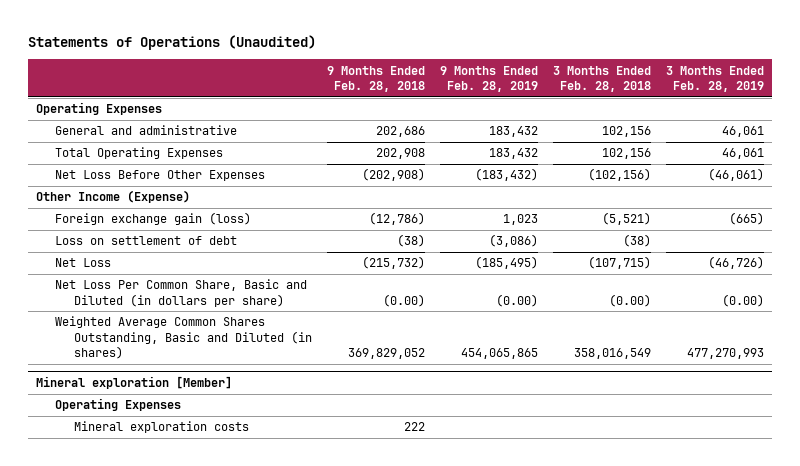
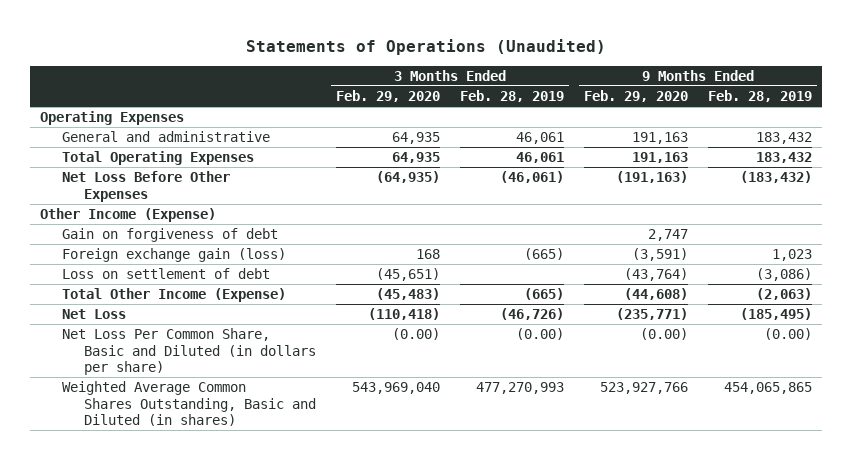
[326,65,425,93] 9 Months Ended Feb. 28, 2018 -> none
[552,65,651,93] 3 Months Ended Feb. 28, 2018 -> none
none -> [335,90,440,103] Feb. 29, 2020
none -> [584,90,689,103] Feb. 29, 2020
none -> [62,228,279,243] Gain on forgiveness of debt
none -> [62,288,287,303] Total Other Income (Expense)
[35,376,232,390] Mineral exploration [Member] -> none
[54,398,181,412] Operating Expenses -> none
[73,421,249,434] Mineral exploration costs -> none

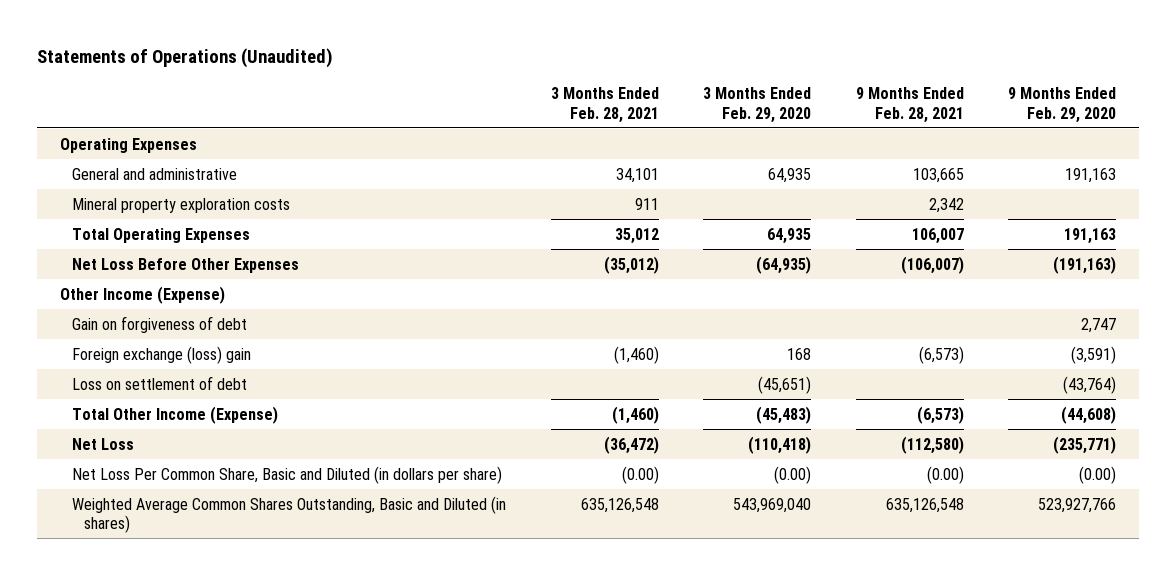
[460,90,565,103] Feb. 28, 2019 -> none
[708,90,813,103] Feb. 28, 2019 -> none
none -> [550,87,659,123] 3 Months Ended Feb. 28, 2021
none -> [855,87,964,123] 9 Months Ended Feb. 28, 2021
none -> [71,197,290,213] Mineral property exploration costs
[62,248,287,263] Foreign exchange gain (loss) -> [71,345,251,364] Foreign exchange (loss) gain

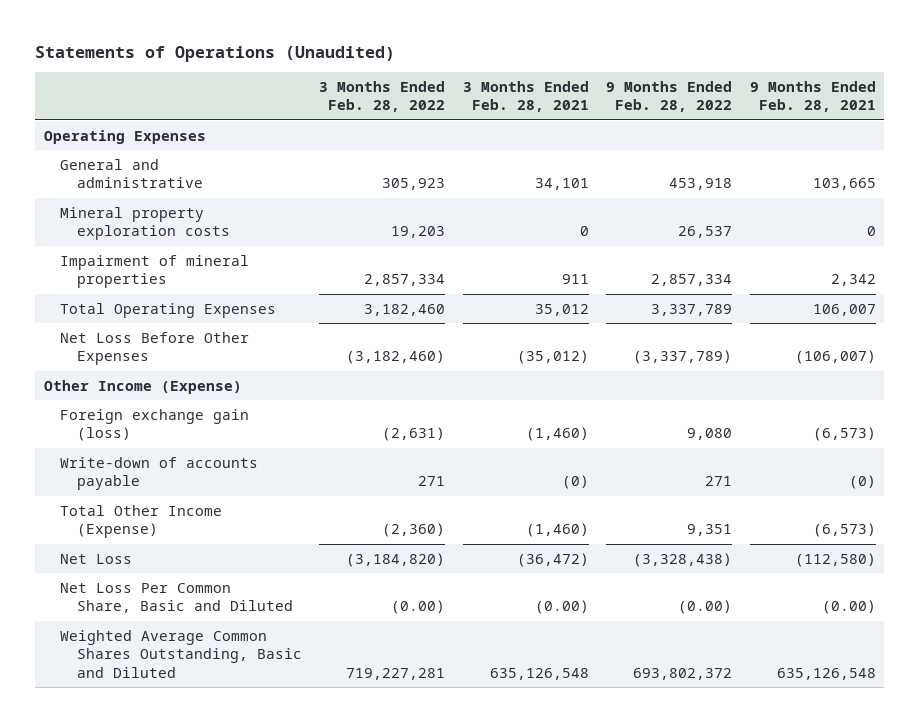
[703,87,812,123] 3 Months Ended Feb. 29, 2020 -> none
[1008,87,1117,123] 9 Months Ended Feb. 29, 2020 -> none
none -> [319,80,446,113] 3 Months Ended Feb. 28, 2022
none -> [606,80,733,113] 9 Months Ended Feb. 28, 2022
[634,197,659,210] 911 -> [579,226,589,237] 0
[928,197,964,213] 2,342 -> [866,226,876,237] 0
none -> [60,254,250,289] Impairment of mineral properties
[71,315,247,333] Gain on forgiveness of debt -> none
[71,375,247,390] Loss on settlement of debt -> none
[71,345,251,364] Foreign exchange (loss) gain -> [60,408,250,442] Foreign exchange gain (loss)
none -> [60,456,259,491] Write-down of accounts payable
[71,465,502,484] Net Loss Per Common Share, Basic and Diluted (in dollars per share) -> [60,582,293,614] Net Loss Per Common Share, Basic and Diluted
[71,495,506,533] Weighted Average Common Shares Outstanding, Basic and Diluted (in shares) -> [60,629,302,678] Weighted Average Common Shares Outstanding, Basic and Diluted

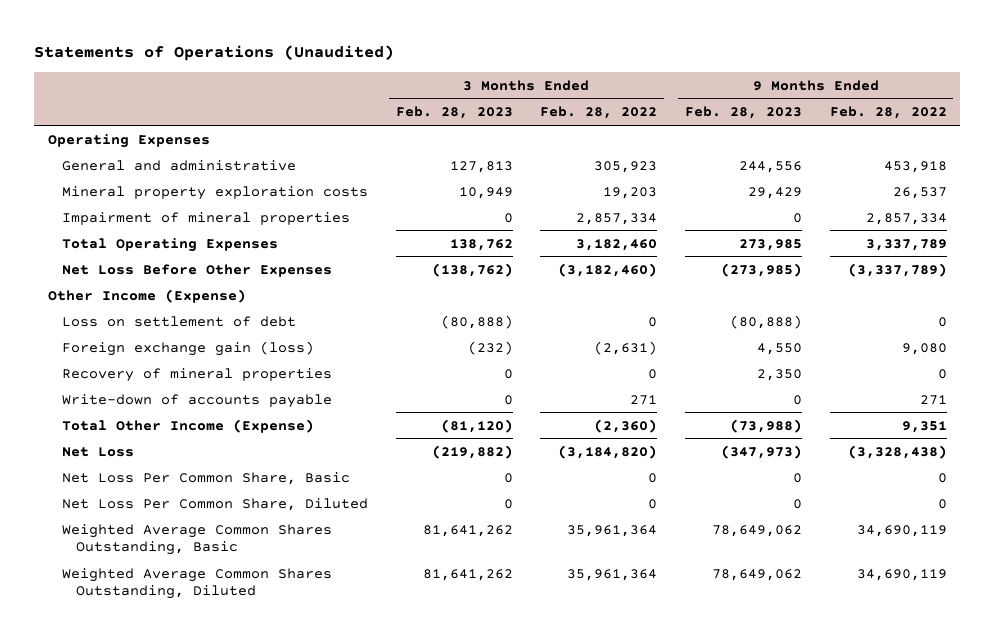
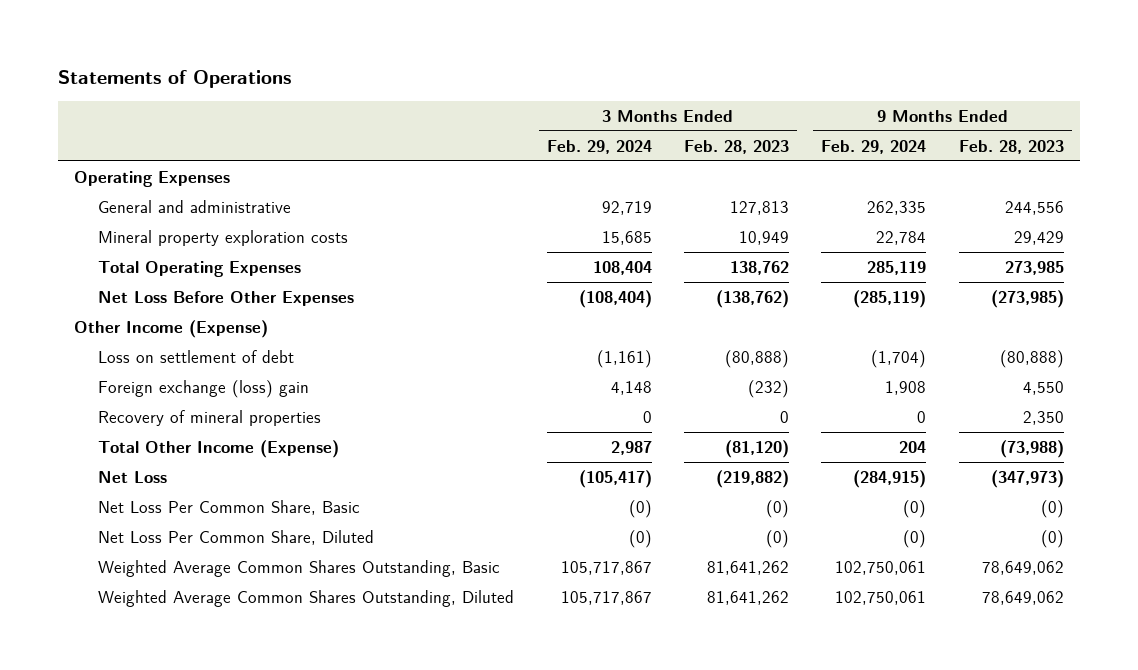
[34,45,395,62] Statements of Operations (Unaudited) -> [58,70,292,89] Statements of Operations
[540,106,658,120] Feb. 28, 2022 -> none
[829,106,947,120] Feb. 28, 2022 -> none
none -> [546,139,652,154] Feb. 29, 2024
none -> [821,139,927,154] Feb. 29, 2024
[61,211,350,225] Impairment of mineral properties -> none
[61,340,314,356] Foreign exchange gain (loss) -> [98,379,310,398] Foreign exchange (loss) gain
[61,393,332,408] Write-down of accounts payable -> none
[503,472,513,483] 0 -> [766,499,790,518] (0)
[792,472,802,483] 0 -> [1040,499,1064,518] (0)
[503,498,513,509] 0 -> [766,529,790,548] (0)
[792,498,802,509] 0 -> [1040,529,1064,548] (0)

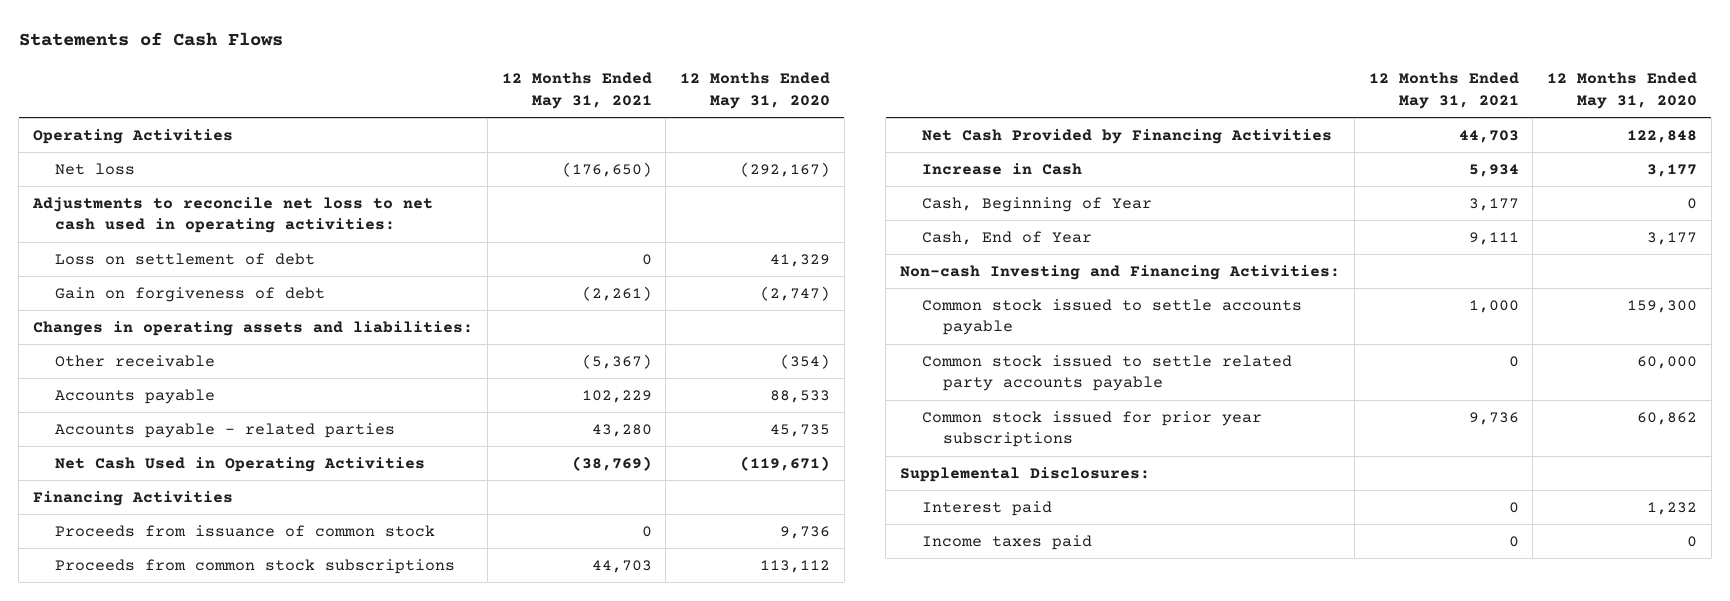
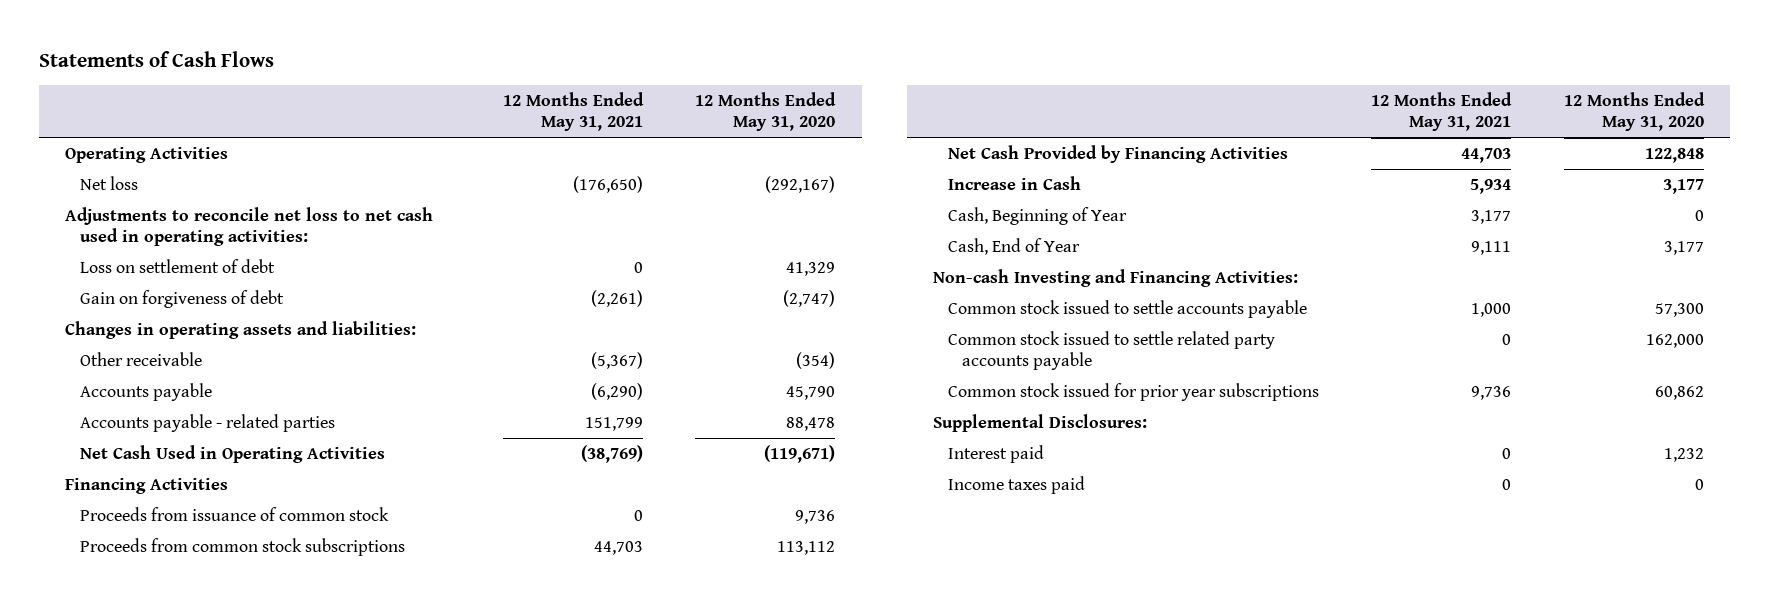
[581,390,652,404] 102,229 -> [590,383,643,401] (6,290)
[770,390,831,404] 88,533 -> [786,386,836,401] 45,790
[591,424,652,438] 43,280 -> [584,417,643,432] 151,799
[770,424,831,438] 45,735 -> [786,417,836,432] 88,478
[1627,300,1698,314] 159,300 -> [1654,303,1704,318] 57,300
[1637,356,1698,370] 60,000 -> [1645,334,1704,349] 162,000

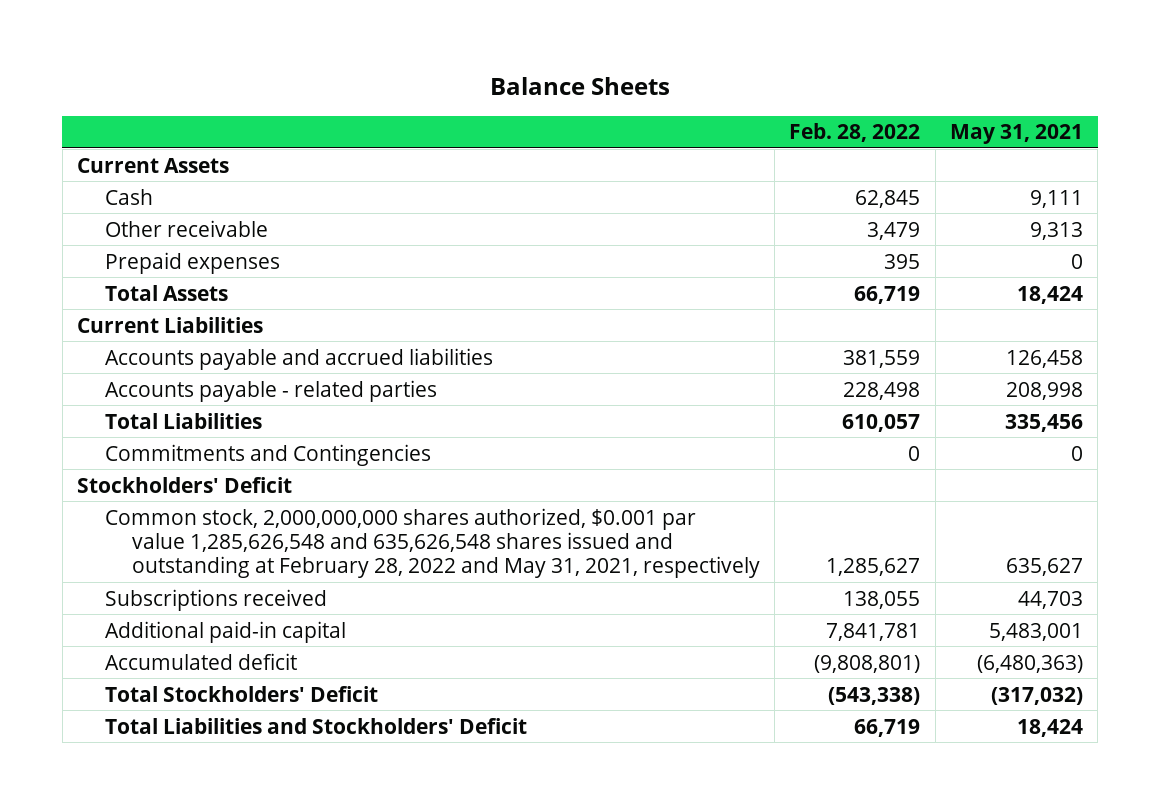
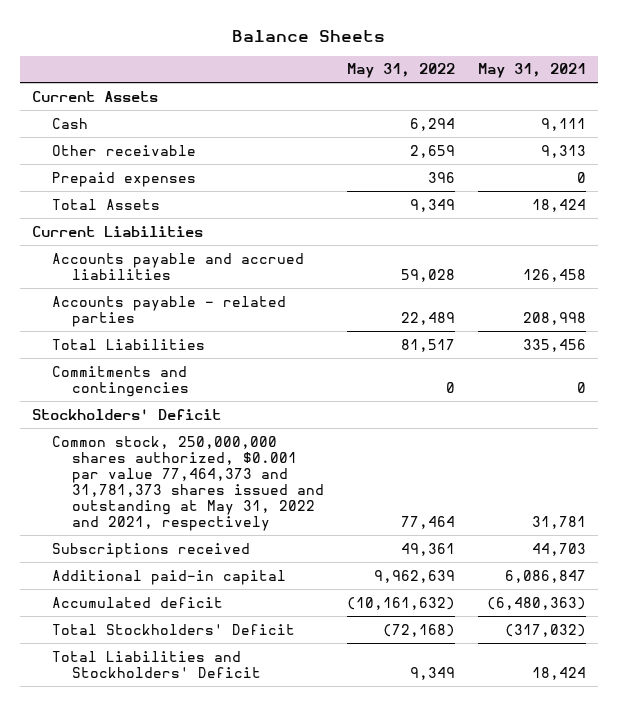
[789,123,921,143] Feb. 28, 2022 -> none
none -> [347,63,456,79] May 31, 2022
[104,443,431,466] Commitments and Contingencies -> [52,365,190,397] Commitments and contingencies
[104,507,760,579] Common stock, 2,000,000,000 shares authorized, $0.001 par value 1,285,626,548 and 635,626,548 shares issued and outstanding at February 28, 2022 and May 31, 2021, respectively -> [52,435,325,531] Common stock, 250,000,000 shares authorized, $0.001 par value 77,464,373 and 31,781,373 shares issued and outstanding at May 31, 2022 and 2021, respectively
[1006,558,1084,577] 635,627 -> [532,515,587,529] 31,781
[989,622,1084,641] 5,483,001 -> [505,569,587,583] 6,086,847

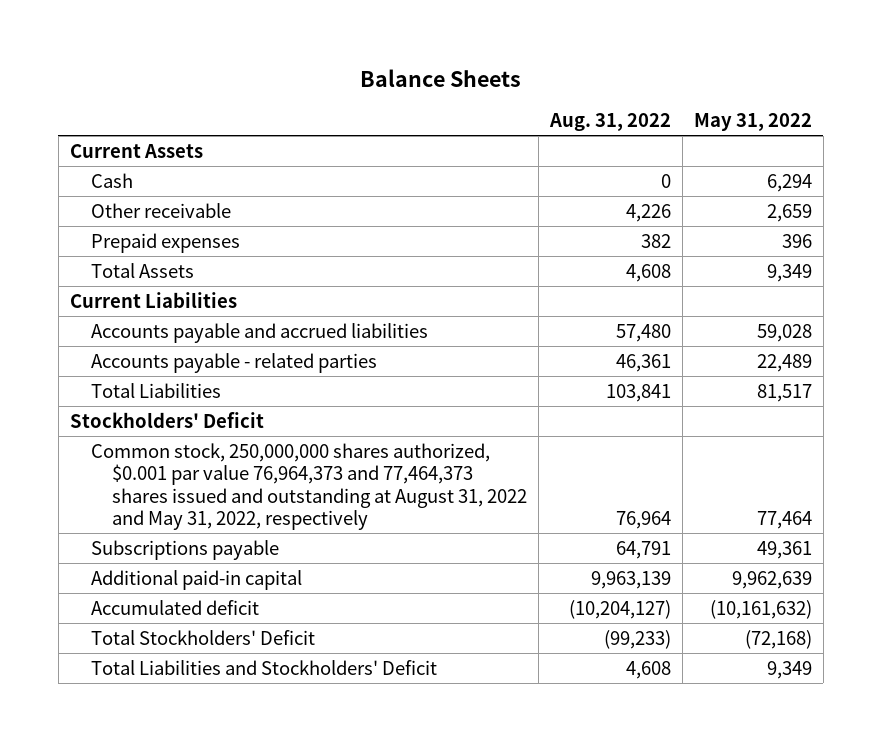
[478,63,587,79] May 31, 2021 -> none
none -> [548,113,671,132] Aug. 31, 2022
[52,365,190,397] Commitments and contingencies -> none
[52,435,325,531] Common stock, 250,000,000 shares authorized, $0.001 par value 77,464,373 and 31,781,373 shares issued and outstanding at May 31, 2022 and 2021, respectively -> [90,442,527,531] Common stock, 250,000,000 shares authorized, $0.001 par value 76,964,373 and 77,464,373 shares issued and outstanding at August 31, 2022 and May 31, 2022, respectively
[52,542,251,558] Subscriptions received -> [90,539,279,560] Subscriptions payable

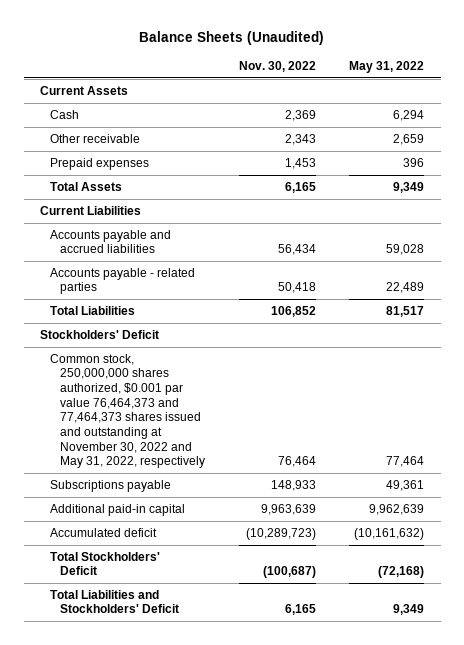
[359,69,521,88] Balance Sheets -> [139,31,325,46] Balance Sheets (Unaudited)
[548,113,671,132] Aug. 31, 2022 -> none
none -> [238,60,316,72] Nov. 30, 2022
[90,442,527,531] Common stock, 250,000,000 shares authorized, $0.001 par value 76,964,373 and 77,464,373 shares issued and outstanding at August 31, 2022 and May 31, 2022, respectively -> [50,353,206,469] Common stock, 250,000,000 shares authorized, $0.001 par value 76,464,373 and 77,464,373 shares issued and outstanding at November 30, 2022 and May 31, 2022, respectively

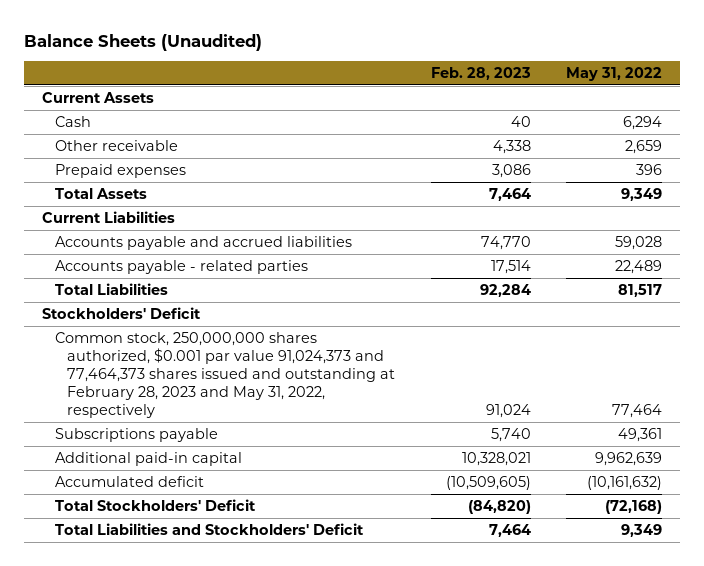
[238,60,316,72] Nov. 30, 2022 -> none
none -> [430,67,531,81] Feb. 28, 2023
[50,353,206,469] Common stock, 250,000,000 shares authorized, $0.001 par value 76,464,373 and 77,464,373 shares issued and outstanding at November 30, 2022 and May 31, 2022, respectively -> [54,331,396,418] Common stock, 250,000,000 shares authorized, $0.001 par value 91,024,373 and 77,464,373 shares issued and outstanding at February 28, 2023 and May 31, 2022, respectively

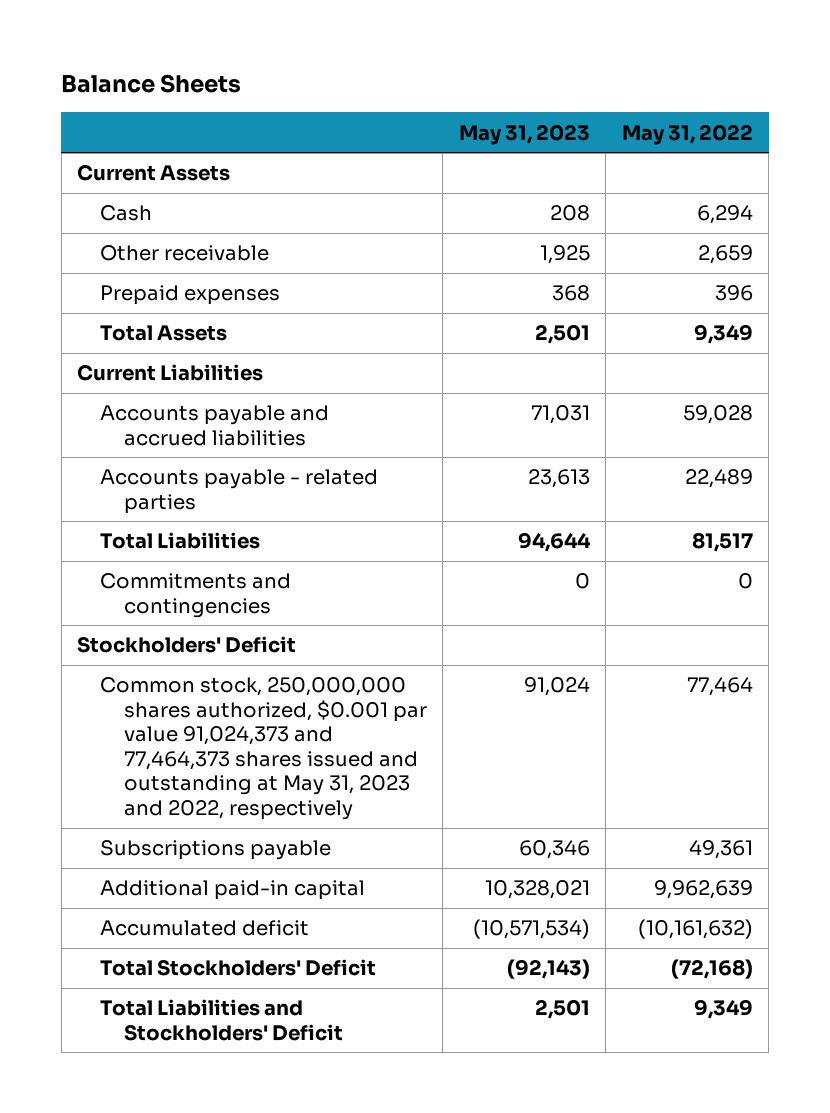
[24,33,263,51] Balance Sheets (Unaudited) -> [61,74,242,94] Balance Sheets
[430,67,531,81] Feb. 28, 2023 -> none
none -> [458,123,590,145] May 31, 2023
none -> [100,573,292,618] Commitments and contingencies
[54,331,396,418] Common stock, 250,000,000 shares authorized, $0.001 par value 91,024,373 and 77,464,373 shares issued and outstanding at February 28, 2023 and May 31, 2022, respectively -> [100,677,427,820] Common stock, 250,000,000 shares authorized, $0.001 par value 91,024,373 and 77,464,373 shares issued and outstanding at May 31, 2023 and 2022, respectively

